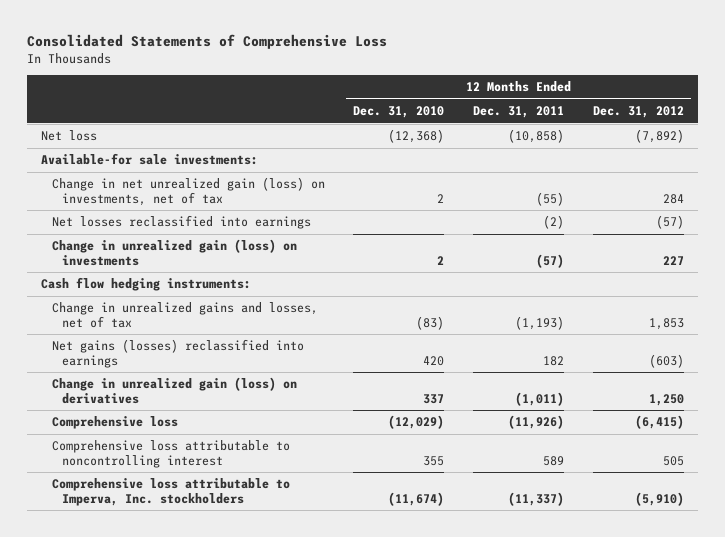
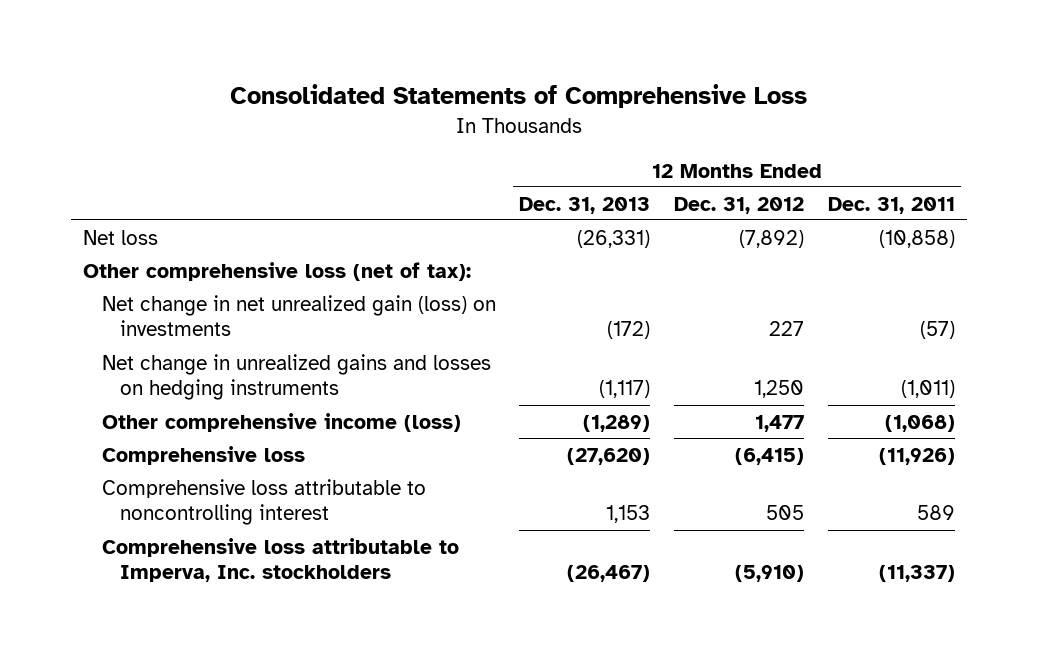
[353,106,445,119] Dec. 31, 2010 -> none
none -> [519,196,651,214] Dec. 31, 2013
[41,153,259,166] Available-for sale investments: -> none
[51,215,311,230] Net losses reclassified into earnings -> none
[51,239,297,266] Change in unrealized gain (loss) on investments -> none
[41,277,252,292] Cash flow hedging instruments: -> none
[51,302,318,328] Change in unrealized gains and losses, net of tax -> none
[51,339,304,368] Net gains (losses) reclassified into earnings -> none
none -> [83,261,472,281] Other comprehensive loss (net of tax):
[51,177,325,206] Change in net unrealized gain (loss) on investments, net of tax -> [101,294,496,337] Net change in net unrealized gain (loss) on investments
[536,191,565,206] (55) -> [919,321,955,340] (57)
[662,193,684,204] 284 -> [769,321,805,337] 227
[51,377,297,404] Change in unrealized gain (loss) on derivatives -> [101,353,491,401] Net change in unrealized gains and losses on hedging instruments
none -> [101,412,461,432] Other comprehensive income (loss)

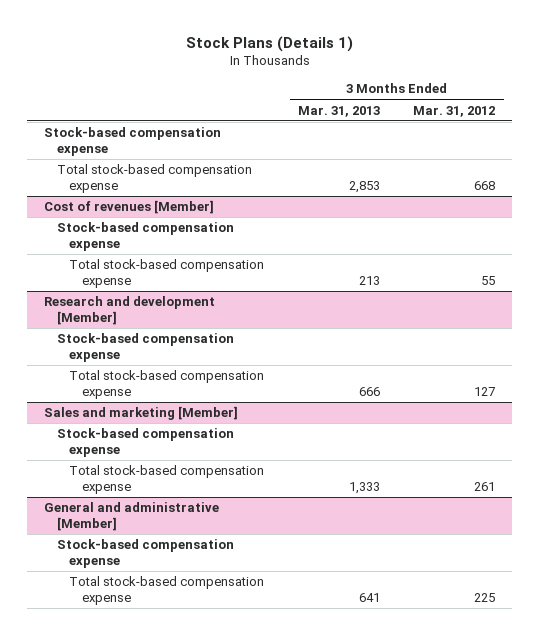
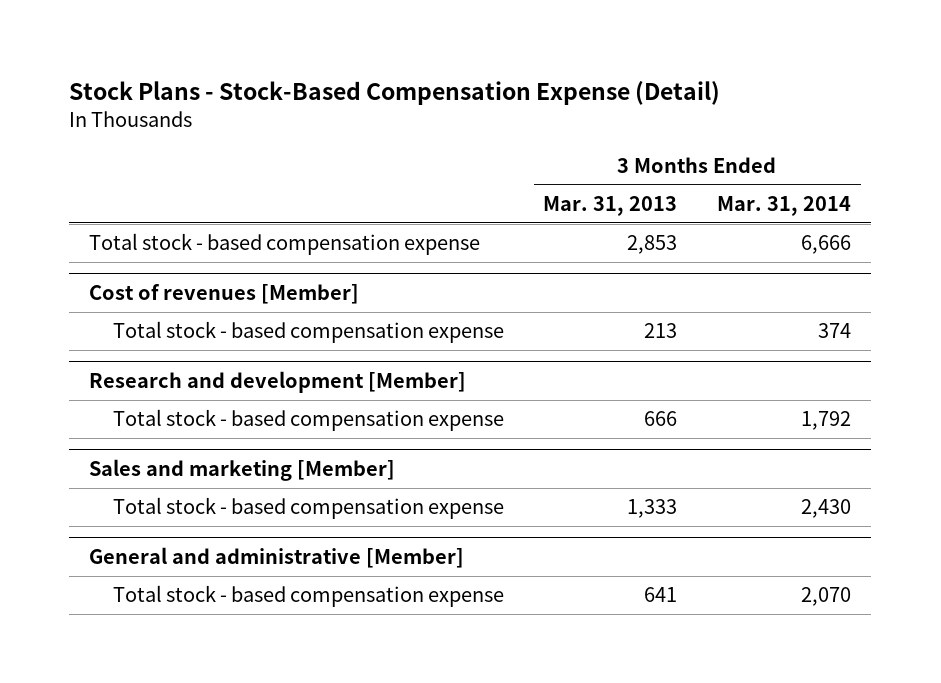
[185,35,353,52] Stock Plans (Details 1) -> [69,81,721,106] Stock Plans - Stock-Based Compensation Expense (Detail)
[413,105,496,117] Mar. 31, 2012 -> none
none -> [717,195,852,216] Mar. 31, 2014
[44,127,222,156] Stock-based compensation expense -> none
[56,164,252,193] Total stock-based compensation expense -> [89,233,481,256] Total stock - based compensation expense
[56,222,234,251] Stock-based compensation expense -> none
[69,259,265,288] Total stock-based compensation expense -> [112,321,504,344] Total stock - based compensation expense
[56,333,234,362] Stock-based compensation expense -> none
[69,370,265,399] Total stock-based compensation expense -> [112,409,504,432] Total stock - based compensation expense
[56,428,234,457] Stock-based compensation expense -> none
[69,465,265,494] Total stock-based compensation expense -> [112,497,504,520] Total stock - based compensation expense
[56,539,234,568] Stock-based compensation expense -> none
[69,576,265,605] Total stock-based compensation expense -> [112,585,504,608] Total stock - based compensation expense

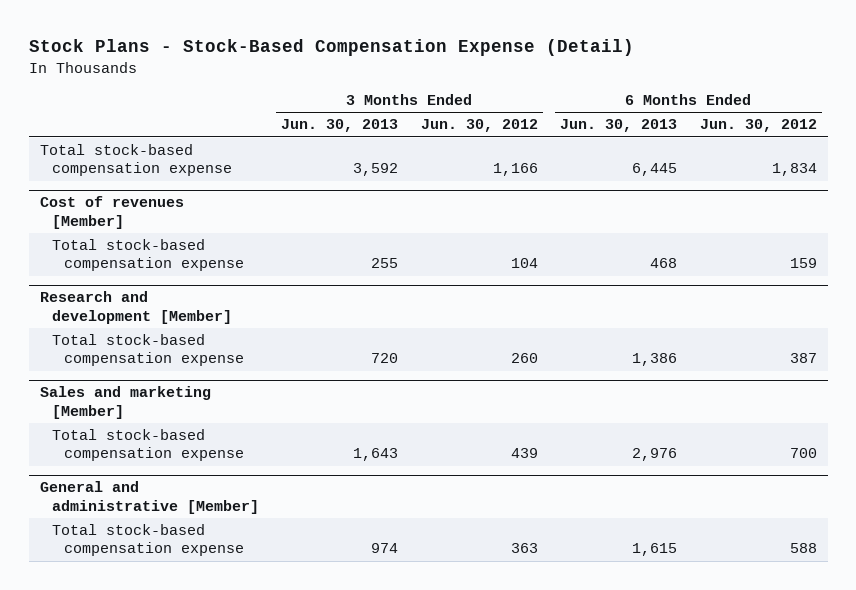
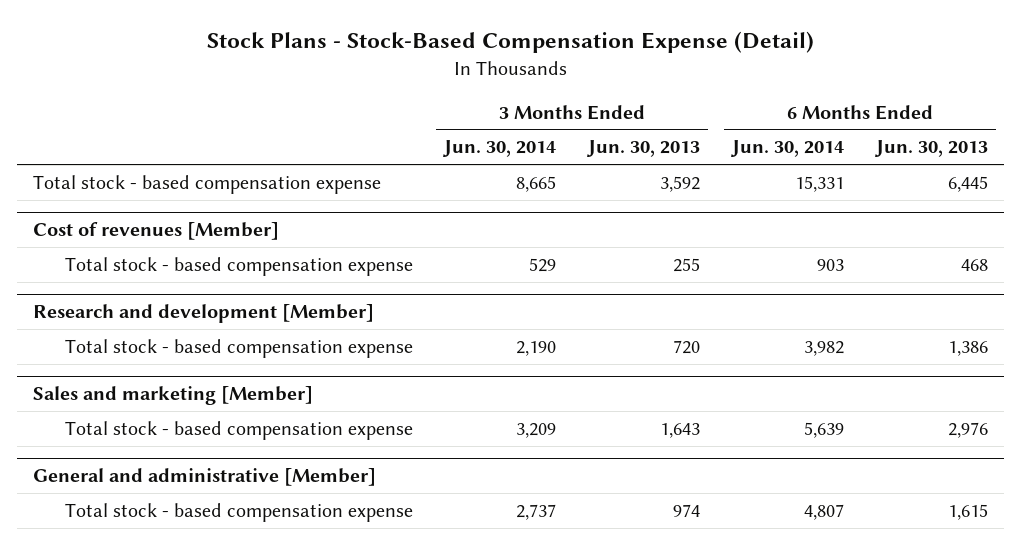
[420,119,538,133] Jun. 30, 2012 -> none
[699,119,817,133] Jun. 30, 2012 -> none
none -> [442,140,557,158] Jun. 30, 2014
none -> [730,140,845,158] Jun. 30, 2014
[39,144,232,177] Total stock-based compensation expense -> [33,174,382,194] Total stock - based compensation expense
[51,239,244,272] Total stock-based compensation expense -> [64,256,413,276] Total stock - based compensation expense
[51,334,244,367] Total stock-based compensation expense -> [64,338,413,358] Total stock - based compensation expense
[51,429,244,462] Total stock-based compensation expense -> [64,420,413,440] Total stock - based compensation expense
[51,524,244,557] Total stock-based compensation expense -> [64,502,413,522] Total stock - based compensation expense

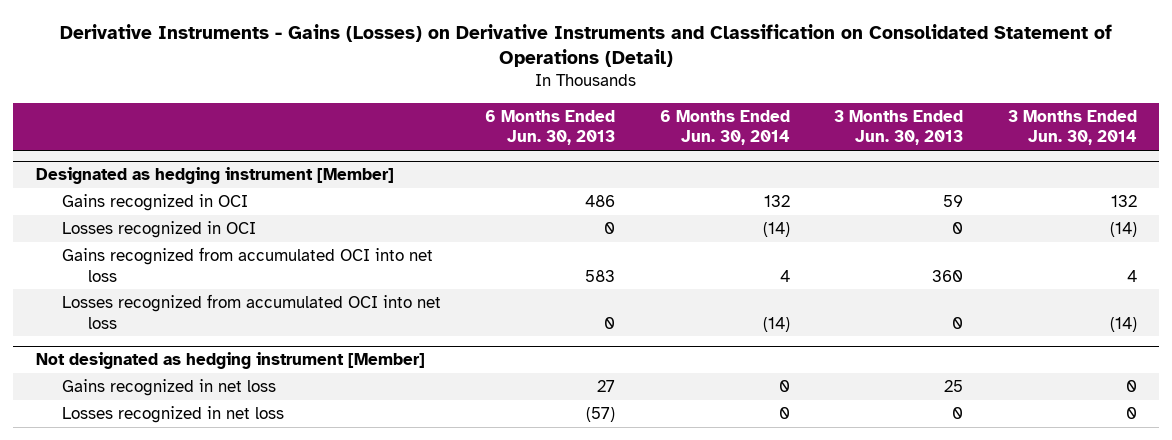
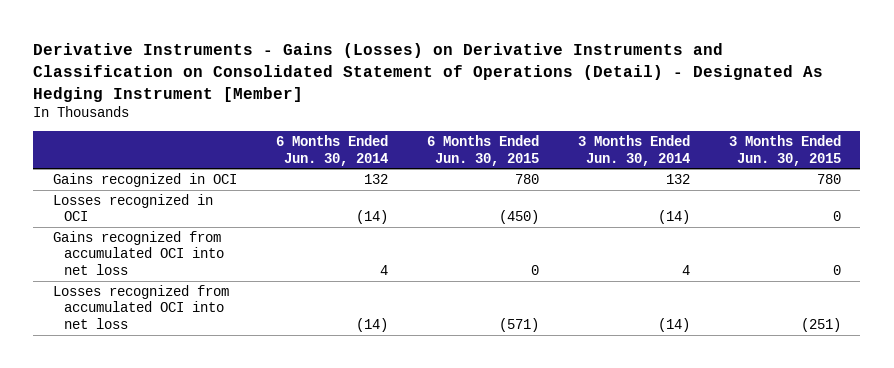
[60,23,1113,68] Derivative Instruments - Gains (Losses) on Derivative Instruments and Classification on Consolidated Statement of Operations (Detail) -> [33,43,824,102] Derivative Instruments - Gains (Losses) on Derivative Instruments and Classification on Consolidated Statement of Operations (Detail) - Designated As Hedging Instrument [Member]
[485,109,616,146] 6 Months Ended Jun. 30, 2013 -> none
[834,109,964,146] 3 Months Ended Jun. 30, 2013 -> none
none -> [426,135,539,166] 6 Months Ended Jun. 30, 2015
none -> [728,135,841,166] 3 Months Ended Jun. 30, 2015
[35,167,394,185] Designated as hedging instrument [Member] -> none
[35,352,425,370] Not designated as hedging instrument [Member] -> none
[61,378,276,396] Gains recognized in net loss -> none
[61,405,284,423] Losses recognized in net loss -> none

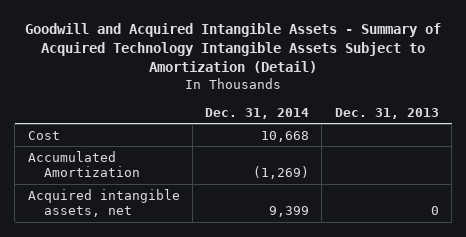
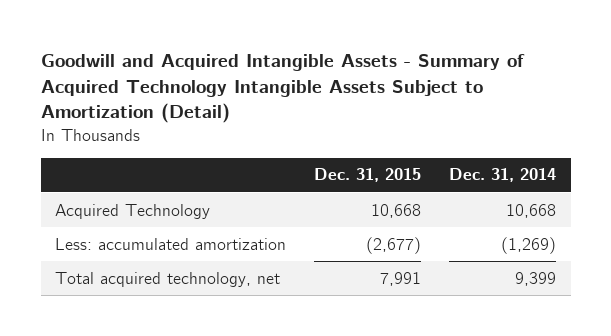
[334,107,439,119] Dec. 31, 2013 -> none
none -> [314,168,422,183] Dec. 31, 2015
[27,130,60,140] Cost -> [54,203,210,219] Acquired Technology
[27,150,140,178] Accumulated Amortization -> [54,237,286,250] Less: accumulated amortization
[27,188,180,218] Acquired intangible assets, net -> [54,271,280,287] Total acquired technology, net

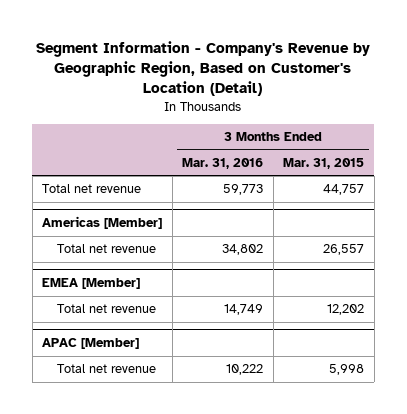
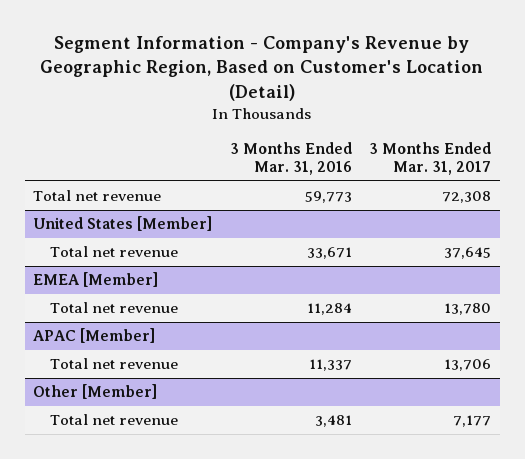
[283,157,365,169] Mar. 31, 2015 -> none
none -> [369,141,492,176] 3 Months Ended Mar. 31, 2017
[42,216,163,230] Americas [Member] -> none
none -> [33,216,213,232] United States [Member]
[222,244,264,256] 34,802 -> [306,247,352,260] 33,671
[224,304,264,316] 14,749 -> [306,303,352,316] 11,284
[226,364,264,376] 10,222 -> [308,359,352,372] 11,337
none -> [33,384,158,400] Other [Member]
none -> [50,414,179,426] Total net revenue

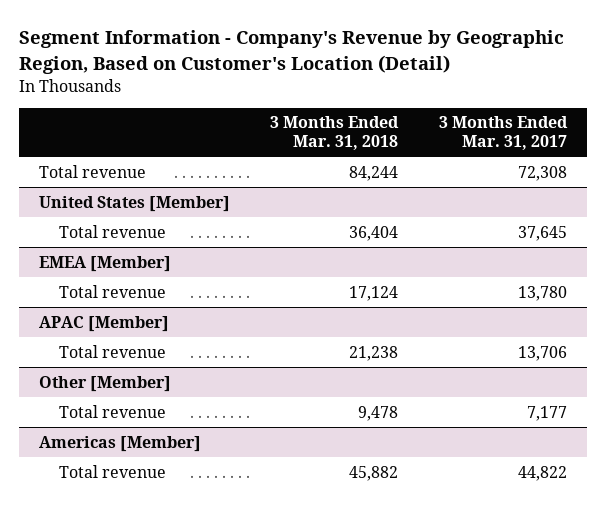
[229,141,352,176] 3 Months Ended Mar. 31, 2016 -> none
none -> [270,116,400,151] 3 Months Ended Mar. 31, 2018
[33,190,162,202] Total net revenue -> [39,164,147,178] Total revenue
[50,246,179,258] Total net revenue -> [58,224,166,238] Total revenue
[50,302,179,314] Total net revenue -> [58,284,166,298] Total revenue
[50,358,179,370] Total net revenue -> [58,344,166,358] Total revenue
[50,414,179,426] Total net revenue -> [58,404,166,418] Total revenue
none -> [39,435,202,452] Americas [Member]
none -> [58,464,166,478] Total revenue

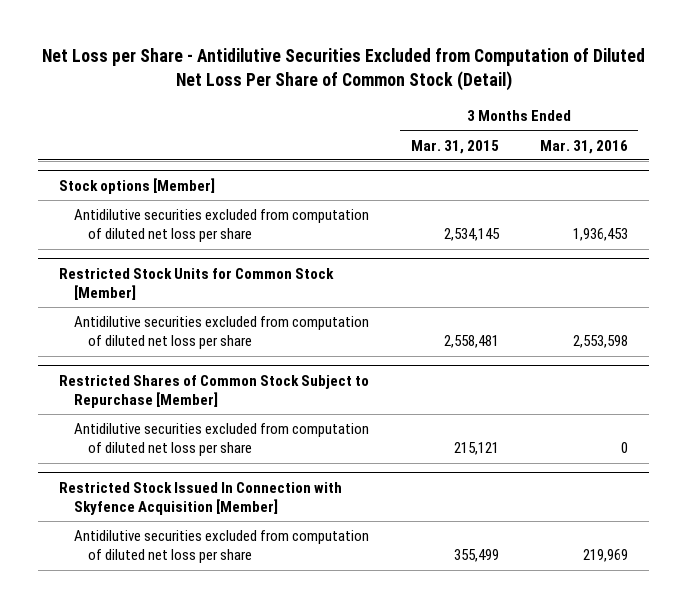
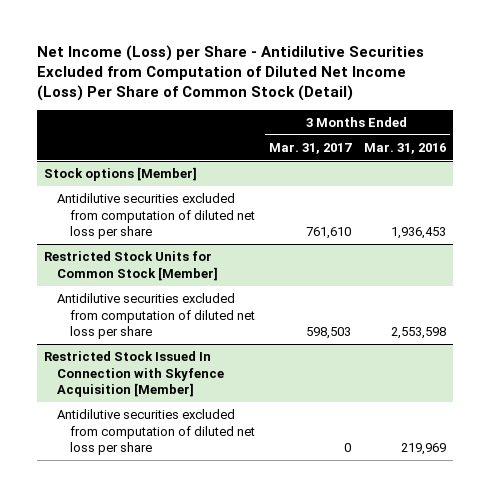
[41,47,645,91] Net Loss per Share - Antidilutive Securities Excluded from Computation of Diluted Net Loss Per Share of Common Stock (Detail) -> [36,44,424,101] Net Income (Loss) per Share - Antidilutive Securities Excluded from Computation of Diluted Net Income (Loss) Per Share of Common Stock (Detail)
[410,139,499,154] Mar. 31, 2015 -> none
none -> [268,142,352,154] Mar. 31, 2017
[59,374,370,408] Restricted Shares of Common Stock Subject to Repurchase [Member] -> none
[73,423,369,457] Antidilutive securities excluded from computation of diluted net loss per share -> none

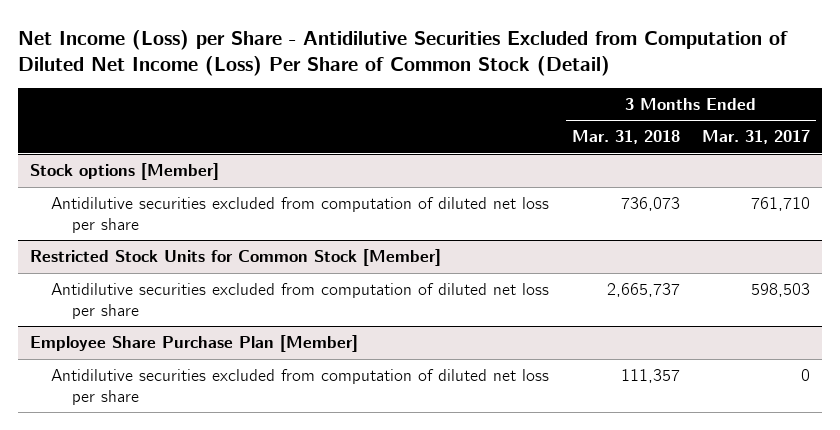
[364,142,447,154] Mar. 31, 2016 -> none
none -> [571,130,680,145] Mar. 31, 2018
[305,227,351,240] 761,610 -> [751,197,811,212] 761,710
[43,351,224,398] Restricted Stock Issued In Connection with Skyfence Acquisition [Member] -> none
none -> [29,335,358,353] Employee Share Purchase Plan [Member]

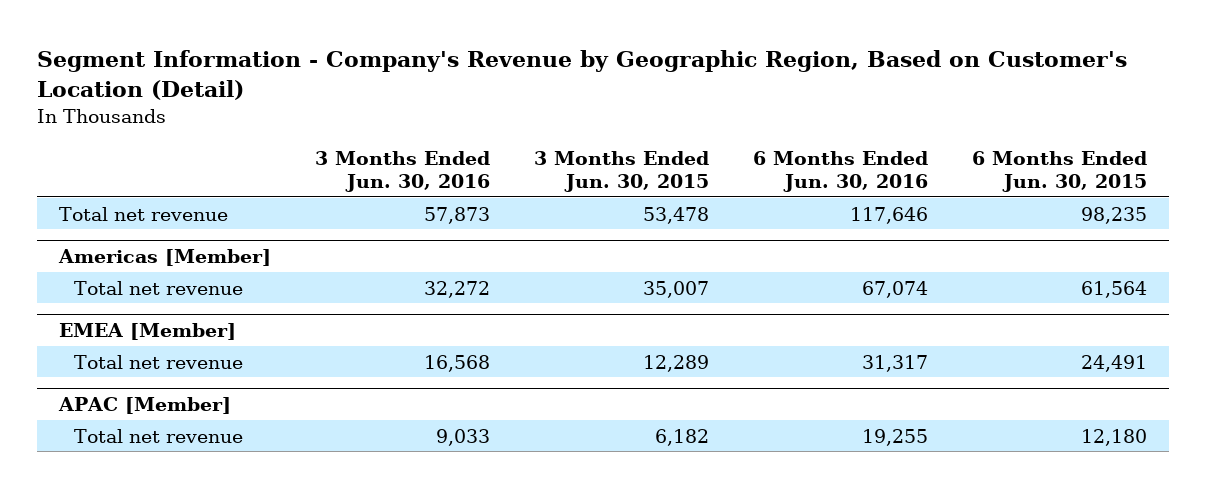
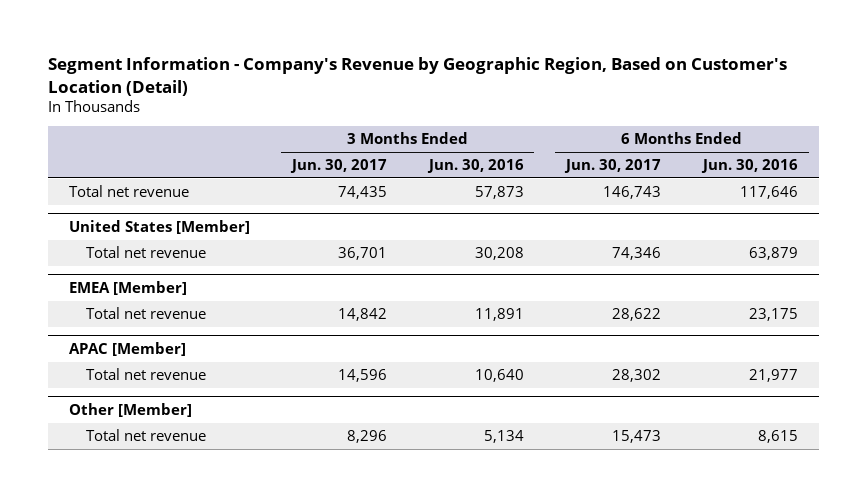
[534,151,710,193] 3 Months Ended Jun. 30, 2015 -> none
[972,151,1148,193] 6 Months Ended Jun. 30, 2015 -> none
none -> [289,158,387,173] Jun. 30, 2017
none -> [563,158,661,173] Jun. 30, 2017
[58,249,272,267] Americas [Member] -> none
none -> [68,219,250,234] United States [Member]
[424,280,491,298] 32,272 -> [474,246,524,260] 30,208
[862,280,929,298] 67,074 -> [749,246,799,260] 63,879
[424,354,491,372] 16,568 -> [474,307,524,321] 11,891
[862,354,929,372] 31,317 -> [749,307,799,321] 23,175
[436,428,491,446] 9,033 -> [474,368,524,382] 10,640
[862,428,929,446] 19,255 -> [749,368,799,382] 21,977
none -> [68,402,192,417] Other [Member]
none -> [86,428,207,441] Total net revenue

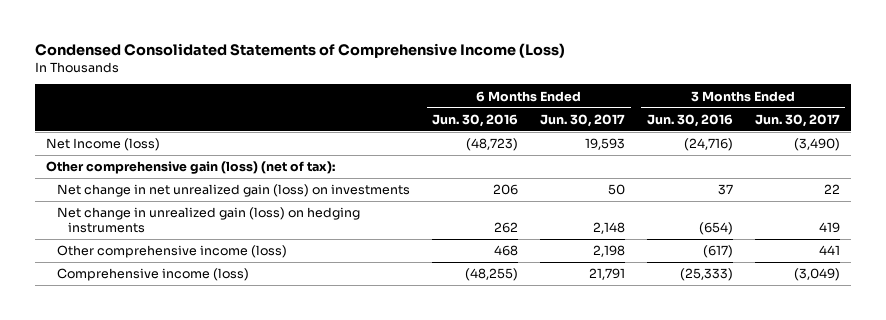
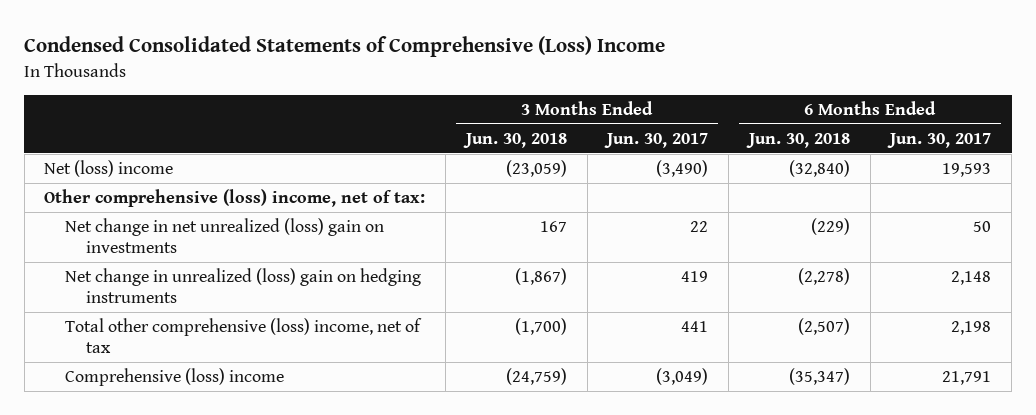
[35,42,566,58] Condensed Consolidated Statements of Comprehensive Income (Loss) -> [24,36,666,58] Condensed Consolidated Statements of Comprehensive (Loss) Income
[432,113,519,127] Jun. 30, 2016 -> none
[646,113,733,127] Jun. 30, 2016 -> none
none -> [462,132,567,148] Jun. 30, 2018
none -> [745,132,850,148] Jun. 30, 2018
[46,138,161,152] Net Income (loss) -> [44,160,174,178] Net (loss) income
[46,161,336,175] Other comprehensive gain (loss) (net of tax): -> [44,189,426,208] Other comprehensive (loss) income, net of tax:
[57,184,411,198] Net change in net unrealized gain (loss) on investments -> [64,218,384,254] Net change in net unrealized (loss) gain on investments
[57,207,361,234] Net change in unrealized gain (loss) on hedging instruments -> [64,268,421,304] Net change in unrealized (loss) gain on hedging instruments
[57,245,288,259] Other comprehensive income (loss) -> [64,318,422,354] Total other comprehensive (loss) income, net of tax
[57,268,250,282] Comprehensive income (loss) -> [64,368,284,387] Comprehensive (loss) income

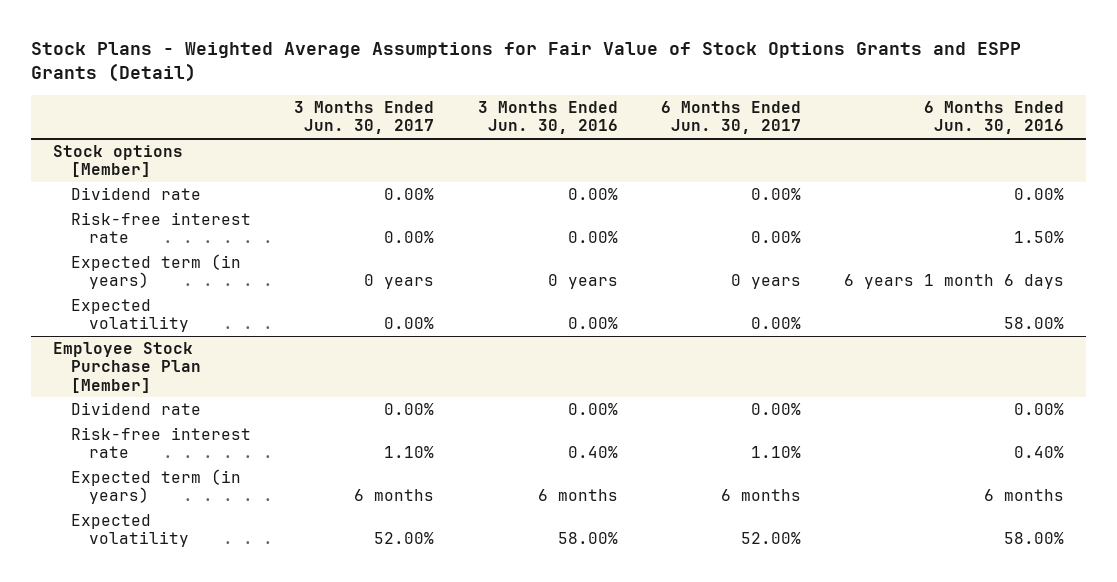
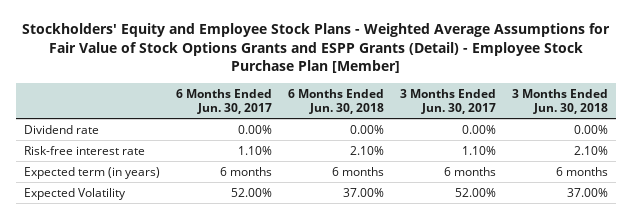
[31,42,1022,83] Stock Plans - Weighted Average Assumptions for Fair Value of Stock Options Grants and ESPP Grants (Detail) -> [21,23,610,74] Stockholders' Equity and Employee Stock Plans - Weighted Average Assumptions for Fair Value of Stock Options Grants and ESPP Grants (Detail) - Employee Stock Purchase Plan [Member]
[477,101,618,135] 3 Months Ended Jun. 30, 2016 -> none
[924,101,1065,135] 6 Months Ended Jun. 30, 2016 -> none
none -> [287,88,384,114] 6 Months Ended Jun. 30, 2018
none -> [511,88,608,114] 3 Months Ended Jun. 30, 2018
[53,145,184,178] Stock options [Member] -> none
[70,212,251,244] Risk-free interest rate -> none
[70,254,241,290] Expected term (in years) -> none
[70,299,189,333] Expected volatility -> none
[53,342,201,393] Employee Stock Purchase Plan [Member] -> none
[70,402,201,416] Dividend rate -> none
[70,514,189,548] Expected volatility -> [23,187,126,200] Expected Volatility

